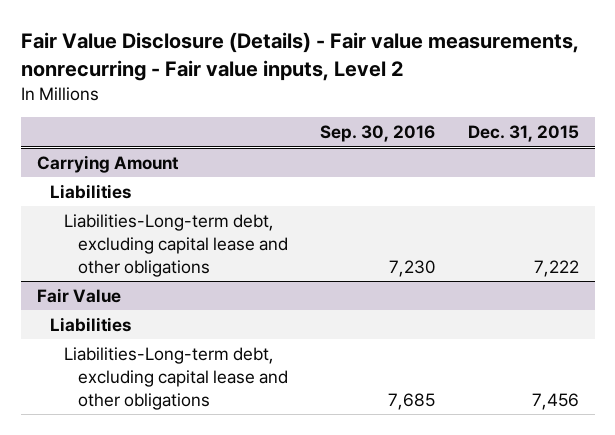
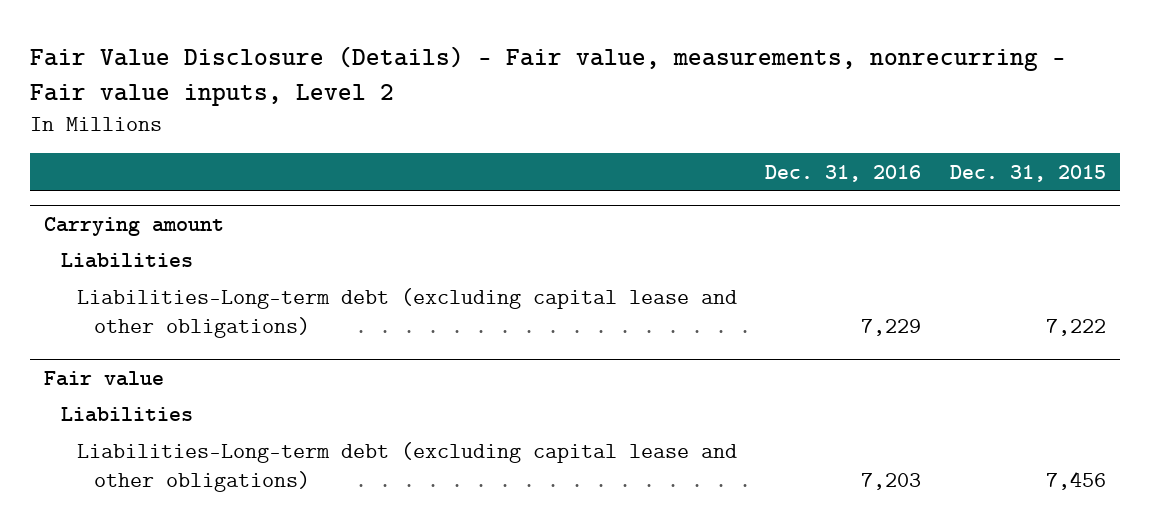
[20,32,579,81] Fair Value Disclosure (Details) - Fair value measurements, nonrecurring - Fair value inputs, Level 2 -> [30,46,1067,107] Fair Value Disclosure (Details) - Fair value, measurements, nonrecurring - Fair value inputs, Level 2
[320,125,436,143] Sep. 30, 2016 -> none
none -> [765,164,922,182] Dec. 31, 2016
[36,154,179,173] Carrying Amount -> [44,216,225,236] Carrying amount
[64,213,288,277] Liabilities-Long-term debt, excluding capital lease and other obligations -> [77,288,738,339] Liabilities-Long-term debt (excluding capital lease and other obligations)
[36,287,121,303] Fair Value -> [44,370,165,386] Fair value
[64,346,288,410] Liabilities-Long-term debt, excluding capital lease and other obligations -> [77,442,738,493] Liabilities-Long-term debt (excluding capital lease and other obligations)

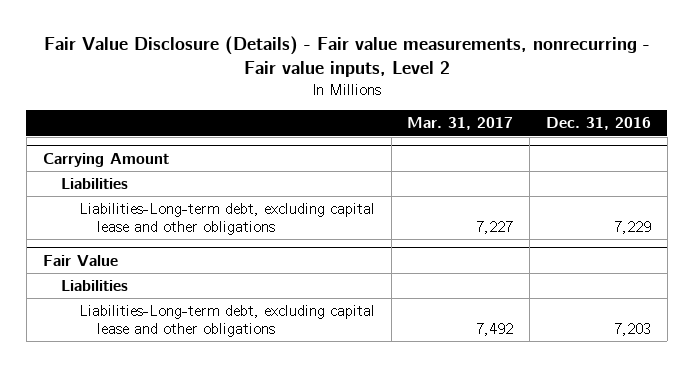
[30,46,1067,107] Fair Value Disclosure (Details) - Fair value, measurements, nonrecurring - Fair value inputs, Level 2 -> [43,36,650,78] Fair Value Disclosure (Details) - Fair value measurements, nonrecurring - Fair value inputs, Level 2
[949,164,1106,182] Dec. 31, 2015 -> none
none -> [407,117,514,131] Mar. 31, 2017
[44,216,225,236] Carrying amount -> [42,152,169,167] Carrying Amount
[77,288,738,339] Liabilities-Long-term debt (excluding capital lease and other obligations) -> [78,202,375,235] Liabilities-Long-term debt, excluding capital lease and other obligations
[44,370,165,386] Fair value -> [42,254,118,266] Fair Value
[77,442,738,493] Liabilities-Long-term debt (excluding capital lease and other obligations) -> [78,304,375,337] Liabilities-Long-term debt, excluding capital lease and other obligations

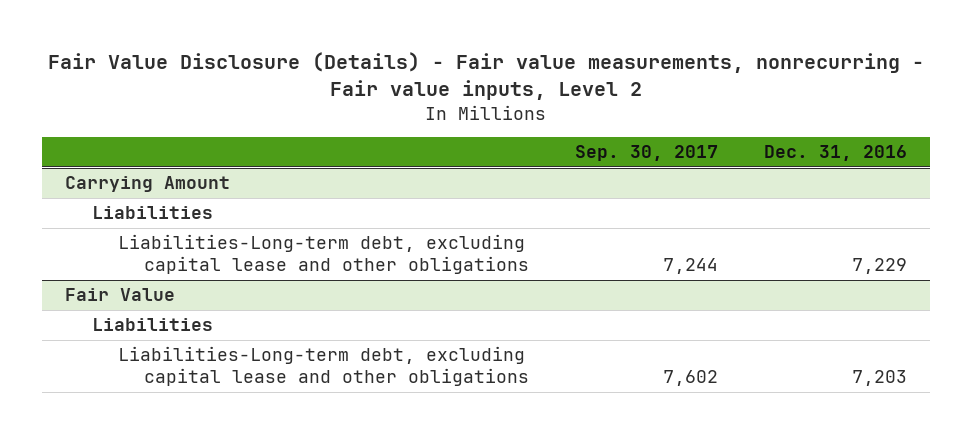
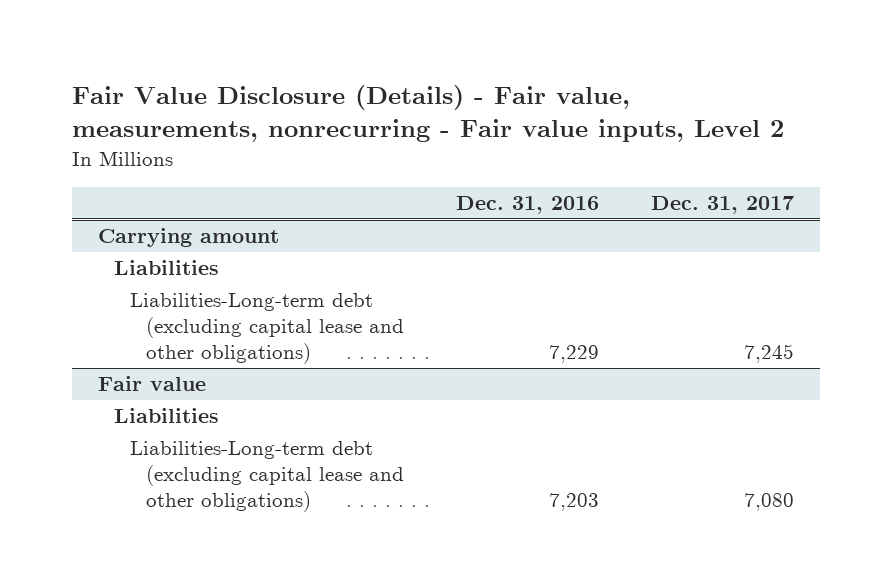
[47,52,924,101] Fair Value Disclosure (Details) - Fair value measurements, nonrecurring - Fair value inputs, Level 2 -> [71,85,784,143] Fair Value Disclosure (Details) - Fair value, measurements, nonrecurring - Fair value inputs, Level 2
[574,145,718,162] Sep. 30, 2017 -> none
none -> [651,196,795,215] Dec. 31, 2017
[65,176,231,193] Carrying Amount -> [97,228,279,248] Carrying amount
[117,234,530,275] Liabilities-Long-term debt, excluding capital lease and other obligations -> [129,293,404,364] Liabilities-Long-term debt (excluding capital lease and other obligations)
[65,288,176,302] Fair Value -> [97,376,206,392] Fair value
[117,346,530,387] Liabilities-Long-term debt, excluding capital lease and other obligations -> [129,441,404,512] Liabilities-Long-term debt (excluding capital lease and other obligations)

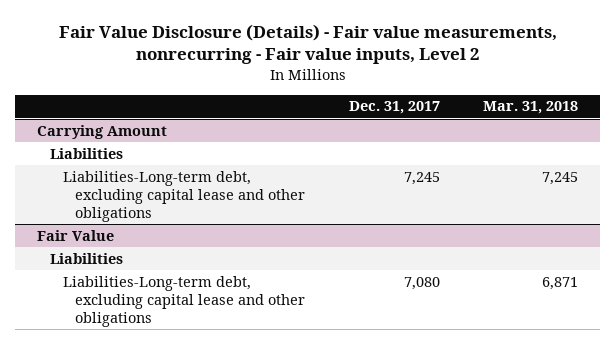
[71,85,784,143] Fair Value Disclosure (Details) - Fair value, measurements, nonrecurring - Fair value inputs, Level 2 -> [58,23,557,65] Fair Value Disclosure (Details) - Fair value measurements, nonrecurring - Fair value inputs, Level 2
[455,196,599,215] Dec. 31, 2016 -> none
none -> [483,101,579,115] Mar. 31, 2018
[97,228,279,248] Carrying amount -> [36,124,167,139] Carrying Amount
[129,293,404,364] Liabilities-Long-term debt (excluding capital lease and other obligations) -> [62,170,306,222] Liabilities-Long-term debt, excluding capital lease and other obligations
[97,376,206,392] Fair value -> [36,229,114,241] Fair Value
[129,441,404,512] Liabilities-Long-term debt (excluding capital lease and other obligations) -> [62,275,306,327] Liabilities-Long-term debt, excluding capital lease and other obligations

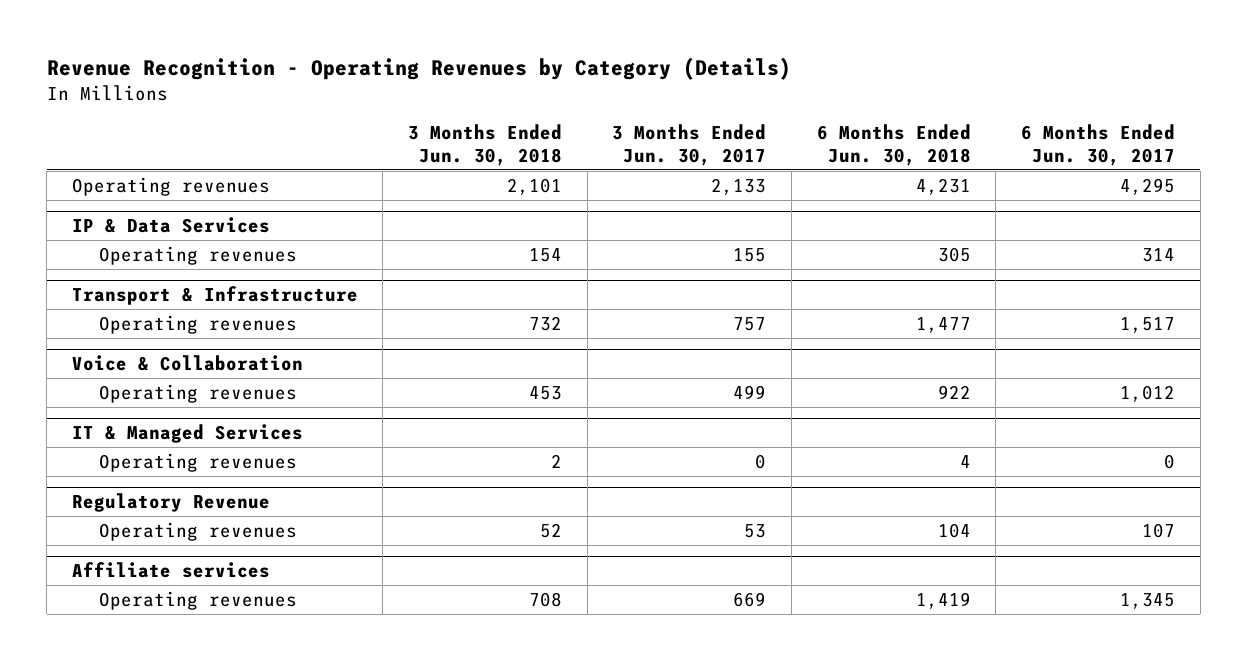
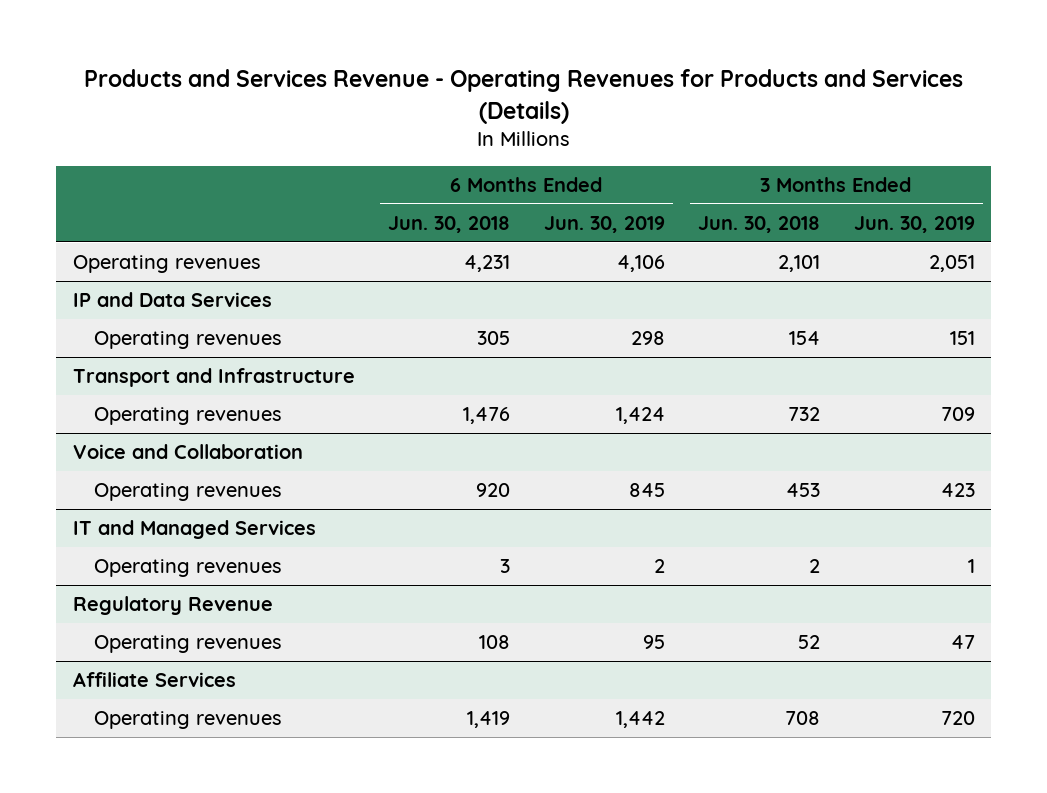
[46,57,791,81] Revenue Recognition - Operating Revenues by Category (Details) -> [83,69,963,124] Products and Services Revenue - Operating Revenues for Products and Services (Details)
[612,124,767,166] 3 Months Ended Jun. 30, 2017 -> none
[1020,124,1175,166] 6 Months Ended Jun. 30, 2017 -> none
none -> [543,215,665,233] Jun. 30, 2019
none -> [853,215,975,233] Jun. 30, 2019
[71,217,270,234] IP & Data Services -> [72,292,272,308] IP and Data Services
[71,286,358,306] Transport & Infrastructure -> [72,368,355,388] Transport and Infrastructure
[915,316,971,333] 1,477 -> [463,407,511,425] 1,476
[71,355,303,372] Voice & Collaboration -> [72,444,303,460] Voice and Collaboration
[937,384,971,399] 922 -> [476,483,511,498] 920
[71,424,303,444] IT & Managed Services -> [72,520,316,540] IT and Managed Services
[959,454,971,468] 4 -> [500,559,511,574] 3
[937,522,971,538] 104 -> [479,635,511,650] 108
[71,562,270,579] Affiliate services -> [72,672,236,688] Affiliate Services

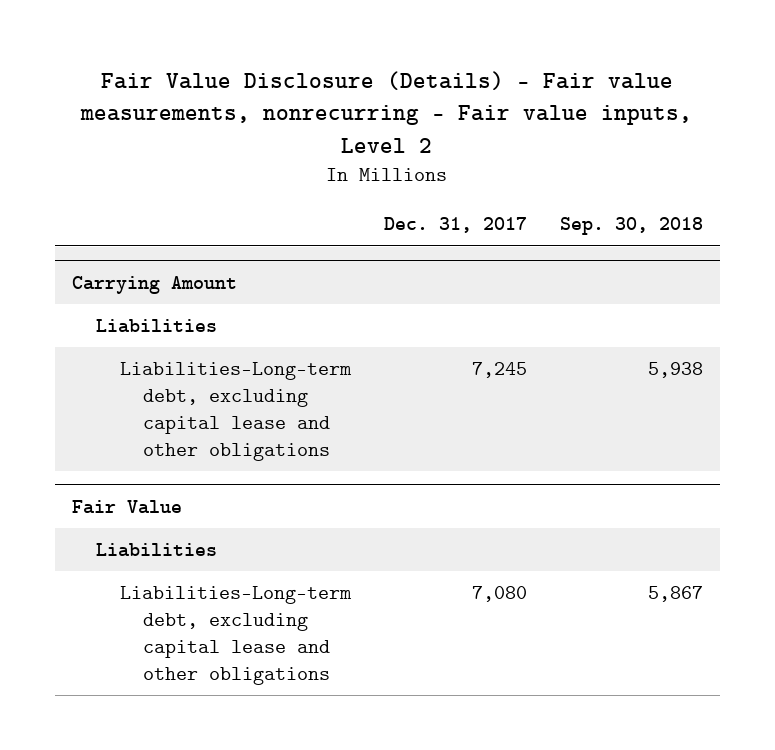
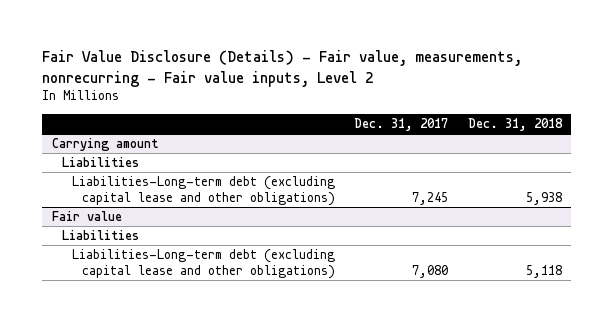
[80,70,693,153] Fair Value Disclosure (Details) - Fair value measurements, nonrecurring - Fair value inputs, Level 2 -> [41,50,522,87] Fair Value Disclosure (Details) - Fair value, measurements, nonrecurring - Fair value inputs, Level 2
[559,217,703,236] Sep. 30, 2018 -> none
none -> [467,117,563,131] Dec. 31, 2018
[71,275,237,294] Carrying Amount -> [51,138,158,152] Carrying amount
[119,362,352,462] Liabilities-Long-term debt, excluding capital lease and other obligations -> [71,176,335,206] Liabilities-Long-term debt (excluding capital lease and other obligations)
[71,499,182,514] Fair Value -> [51,211,122,222] Fair value
[119,586,352,686] Liabilities-Long-term debt, excluding capital lease and other obligations -> [71,249,335,279] Liabilities-Long-term debt (excluding capital lease and other obligations)

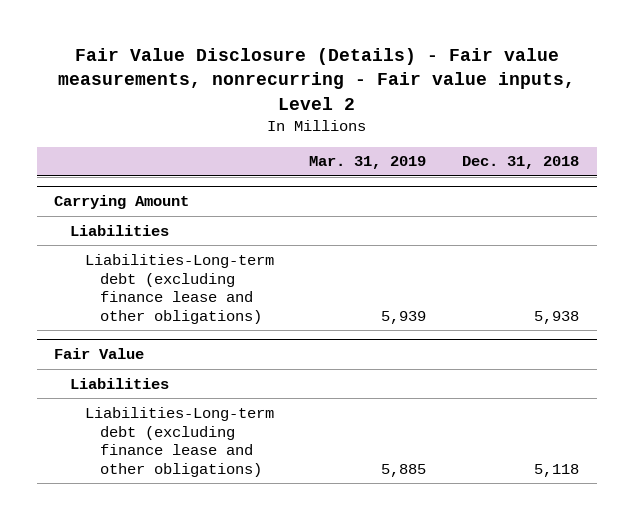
[41,50,522,87] Fair Value Disclosure (Details) - Fair value, measurements, nonrecurring - Fair value inputs, Level 2 -> [57,47,575,110] Fair Value Disclosure (Details) - Fair value measurements, nonrecurring - Fair value inputs, Level 2
[354,117,449,131] Dec. 31, 2017 -> none
none -> [309,156,427,170] Mar. 31, 2019
[51,138,158,152] Carrying amount -> [54,195,190,210] Carrying Amount
[71,176,335,206] Liabilities-Long-term debt (excluding capital lease and other obligations) -> [84,253,274,324] Liabilities-Long-term debt (excluding finance lease and other obligations)
[51,211,122,222] Fair value -> [54,348,145,360] Fair Value
[71,249,335,279] Liabilities-Long-term debt (excluding capital lease and other obligations) -> [84,406,274,477] Liabilities-Long-term debt (excluding finance lease and other obligations)

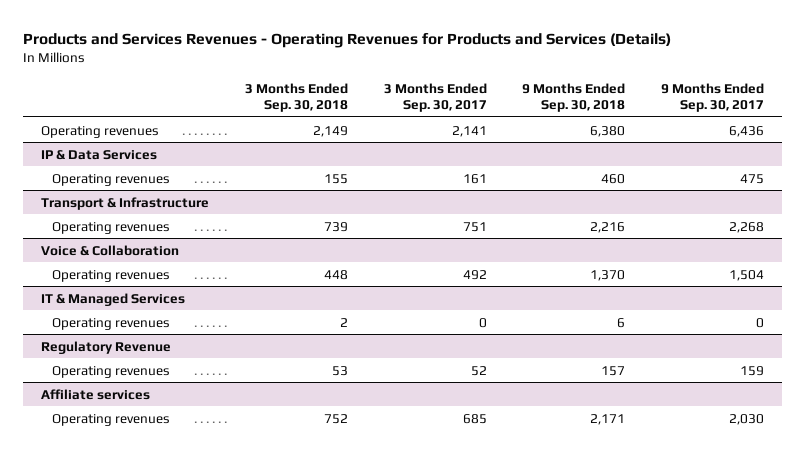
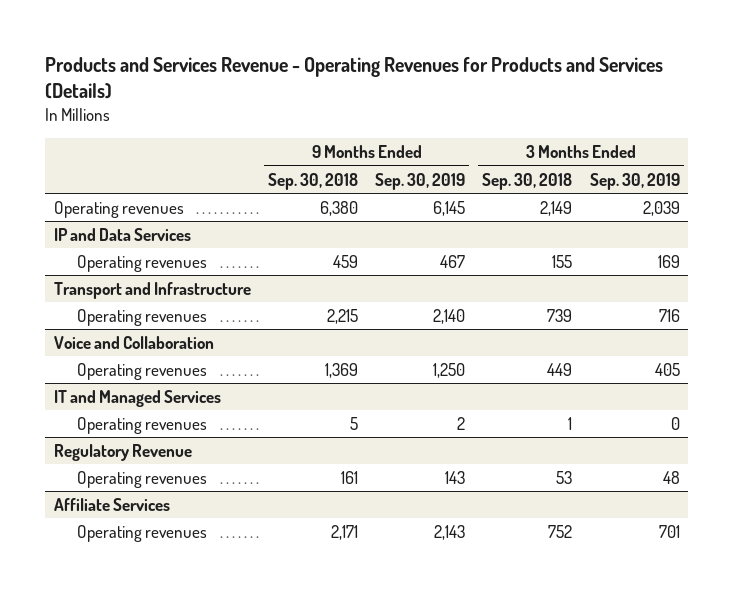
[23,33,672,49] Products and Services Revenues - Operating Revenues for Products and Services (Details) -> [45,56,664,100] Products and Services Revenue - Operating Revenues for Products and Services (Details)
[383,82,487,112] 3 Months Ended Sep. 30, 2017 -> none
[660,82,764,112] 9 Months Ended Sep. 30, 2017 -> none
none -> [375,172,466,190] Sep. 30, 2019
none -> [589,172,680,190] Sep. 30, 2019
[41,149,158,160] IP & Data Services -> [53,227,191,241] IP and Data Services
[601,173,626,184] 460 -> [332,254,358,268] 459
[41,196,210,210] Transport & Infrastructure -> [53,281,251,299] Transport and Infrastructure
[590,221,626,233] 2,216 -> [326,308,358,324] 2,215
[41,244,180,256] Voice & Collaboration -> [53,335,214,349] Voice and Collaboration
[323,269,348,280] 448 -> [547,362,573,376] 449
[590,269,626,281] 1,370 -> [324,362,358,378] 1,369
[41,292,186,306] IT & Managed Services -> [53,389,221,407] IT and Managed Services
[339,317,348,327] 2 -> [568,416,573,430] 1
[617,317,626,328] 6 -> [349,416,358,430] 5
[601,365,626,376] 157 -> [340,470,358,484] 161
[41,388,151,400] Affiliate services -> [53,497,170,511] Affiliate Services

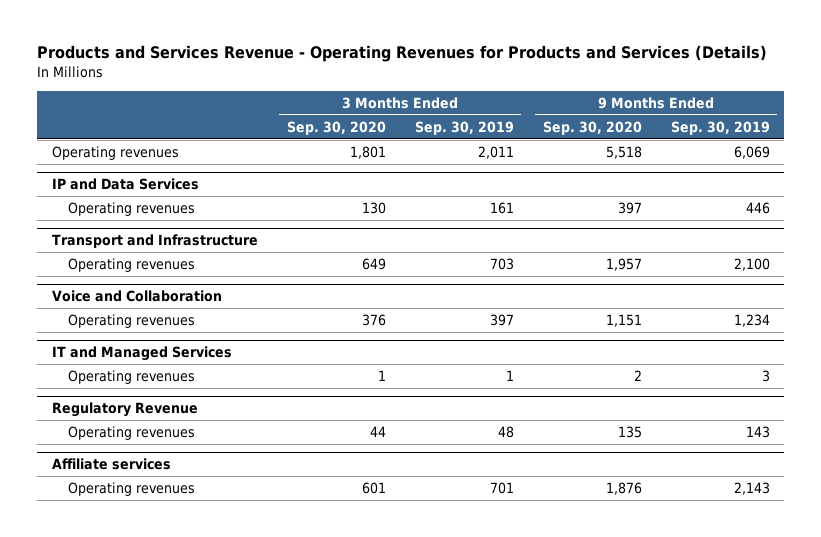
[267,172,358,190] Sep. 30, 2018 -> none
[482,172,573,190] Sep. 30, 2018 -> none
none -> [286,120,386,135] Sep. 30, 2020
none -> [542,120,642,135] Sep. 30, 2020
[433,200,466,216] 6,145 -> [733,146,770,160] 6,069
[642,200,680,216] 2,039 -> [477,146,514,160] 2,011
[440,254,466,268] 467 -> [745,202,770,215] 446
[657,254,680,268] 169 -> [489,202,514,215] 161
[433,308,466,324] 2,140 -> [733,258,770,272] 2,100
[658,308,680,322] 716 -> [489,258,514,271] 703
[433,362,466,378] 1,250 -> [733,314,770,328] 1,234
[654,362,680,376] 405 -> [489,314,514,327] 397
[457,416,466,430] 2 -> [761,370,770,383] 3
[670,416,680,430] 0 -> [505,370,514,382] 1
[53,497,170,511] Affiliate Services -> [51,458,171,471] Affiliate services

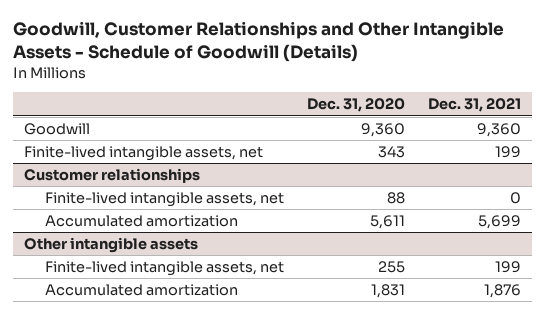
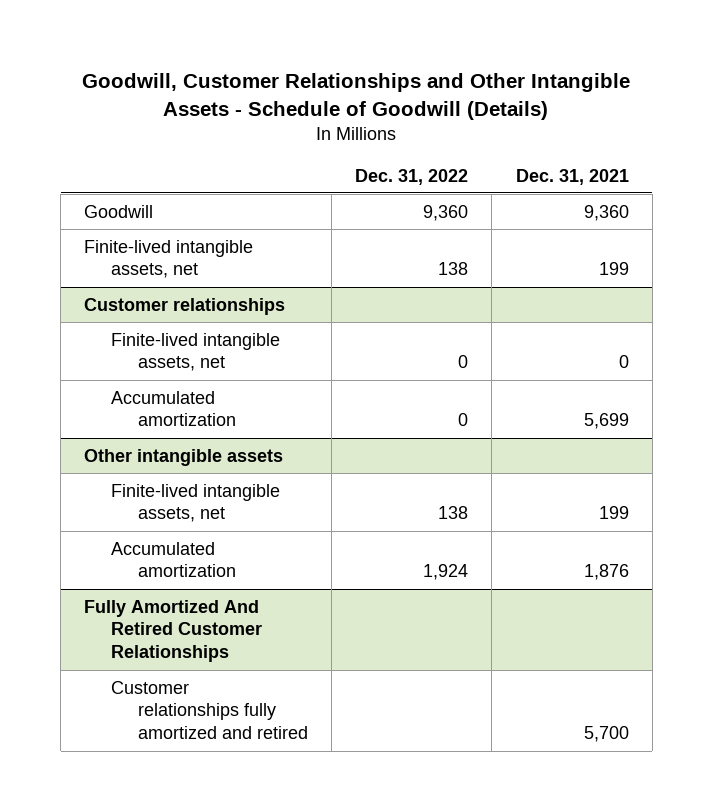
[306,98,405,113] Dec. 31, 2020 -> none
none -> [355,168,469,185] Dec. 31, 2022
none -> [84,599,263,663] Fully Amortized And Retired Customer Relationships
none -> [111,680,308,740] Customer relationships fully amortized and retired

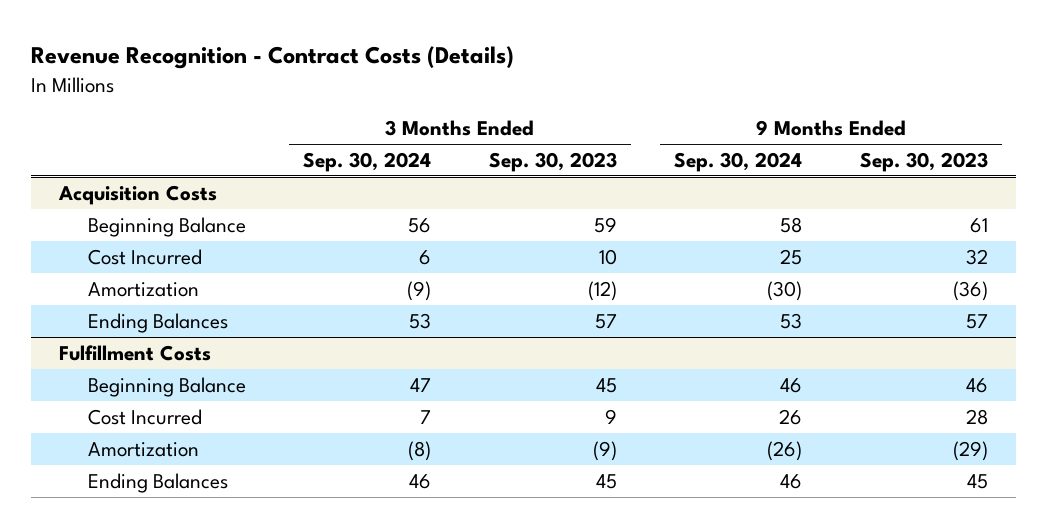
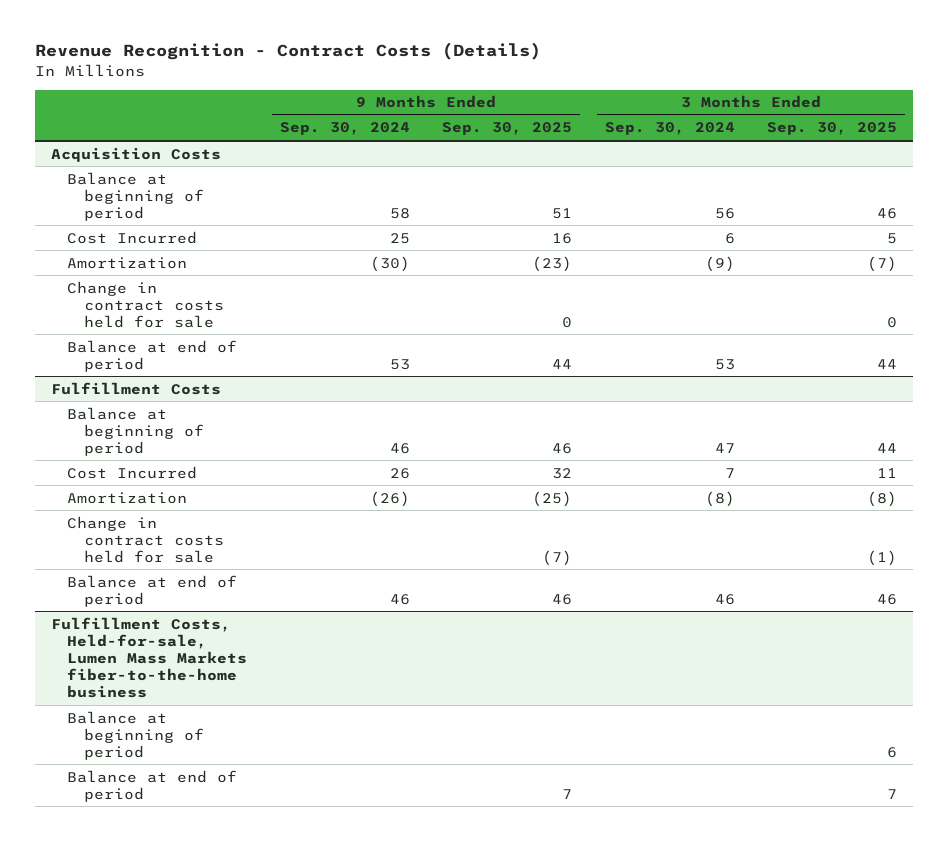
[488,151,617,172] Sep. 30, 2023 -> none
[859,151,988,172] Sep. 30, 2023 -> none
none -> [442,122,573,136] Sep. 30, 2025
none -> [767,122,898,136] Sep. 30, 2025
[87,216,246,237] Beginning Balance -> [67,171,205,221] Balance at beginning of period
none -> [67,280,225,328] Change in contract costs held for sale
[87,312,228,333] Ending Balances -> [67,339,238,372] Balance at end of period
[87,376,246,397] Beginning Balance -> [67,406,205,456] Balance at beginning of period
none -> [67,515,225,563] Change in contract costs held for sale
[87,472,228,493] Ending Balances -> [67,574,238,607] Balance at end of period
none -> [50,616,248,699] Fulfillment Costs, Held-for-sale, Lumen Mass Markets fiber-to-the-home business
none -> [67,710,205,760] Balance at beginning of period
none -> [67,769,238,802] Balance at end of period

